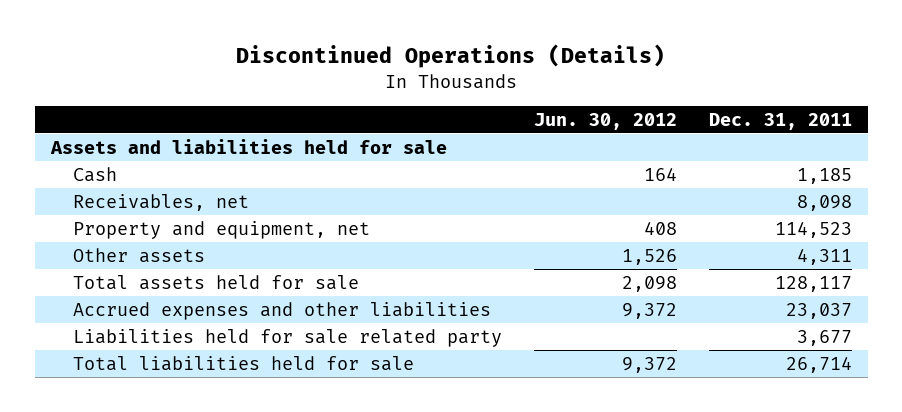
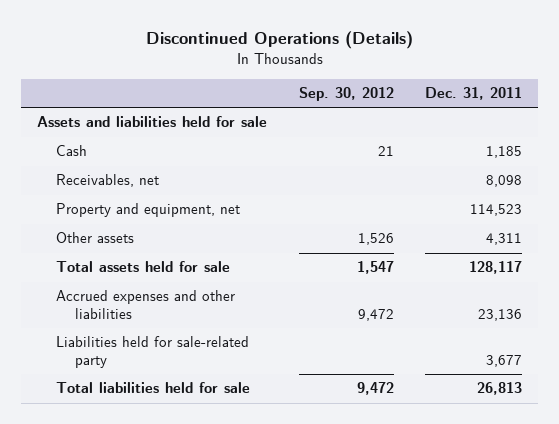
[534,112,678,130] Jun. 30, 2012 -> none
none -> [298,87,394,102] Sep. 30, 2012
[785,302,852,319] 23,037 -> [478,309,523,322] 23,136
[73,328,503,347] Liabilities held for sale related party -> [55,336,249,369] Liabilities held for sale-related party
[785,356,852,373] 26,714 -> [477,382,523,396] 26,813

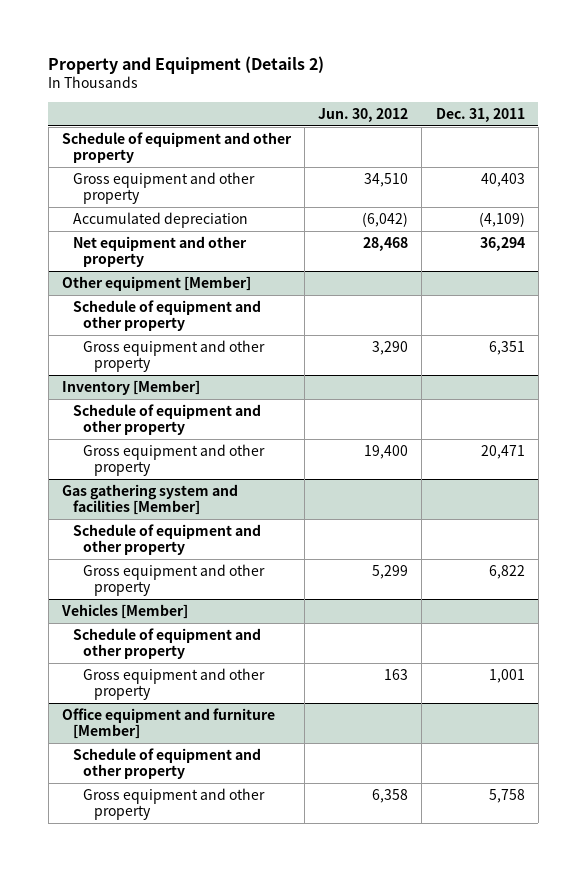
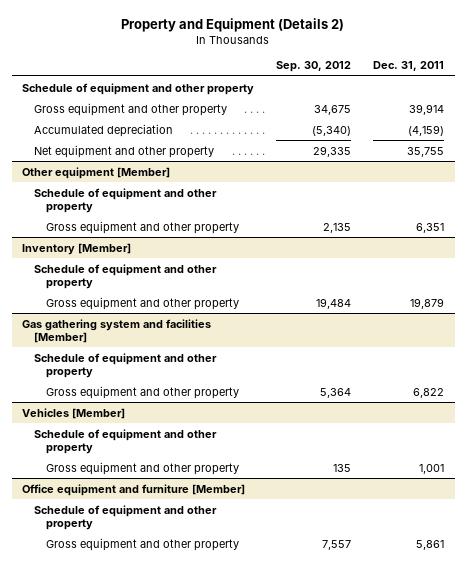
[318,108,409,123] Jun. 30, 2012 -> none
none -> [276,61,352,73] Sep. 30, 2012
[480,172,525,187] 40,403 -> [408,103,444,115] 39,914
[478,211,525,227] (4,109) -> [407,124,444,136] (4,159)
[479,236,525,251] 36,294 -> [406,146,444,157] 35,755
[480,444,525,459] 20,471 -> [409,297,444,309] 19,879
[488,788,525,803] 5,758 -> [415,539,444,550] 5,861

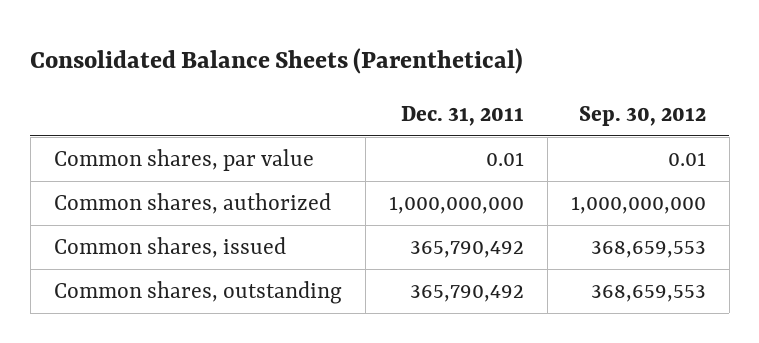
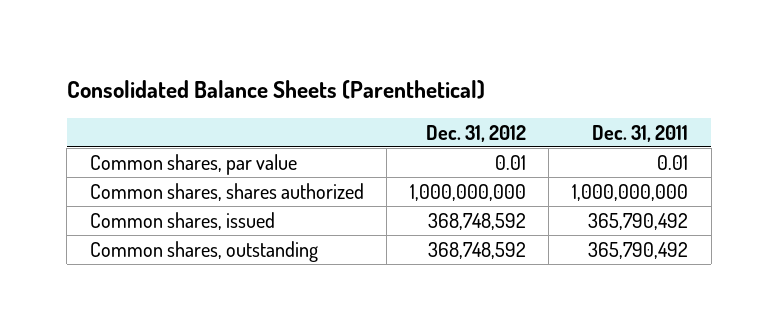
[578,105,706,126] Sep. 30, 2012 -> none
none -> [425,124,526,142] Dec. 31, 2012
[53,192,331,214] Common shares, authorized -> [89,182,364,201] Common shares, shares authorized

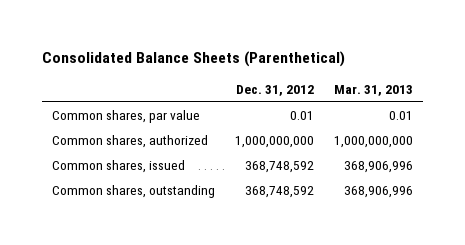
[591,124,688,142] Dec. 31, 2011 -> none
none -> [333,84,413,96] Mar. 31, 2013
[89,182,364,201] Common shares, shares authorized -> [52,135,209,149] Common shares, authorized

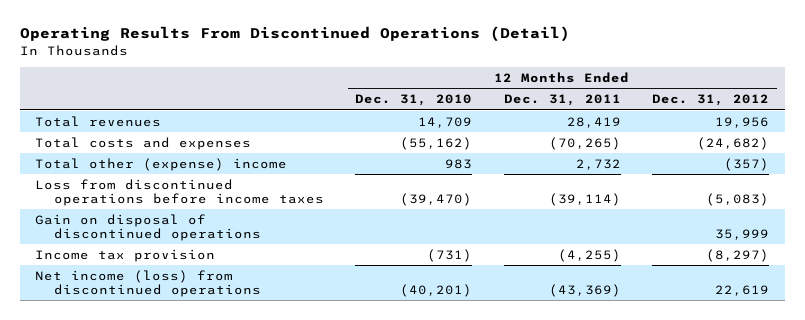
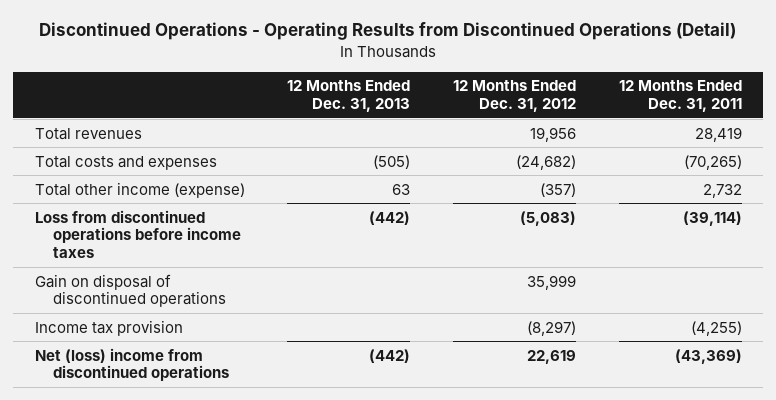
[19,26,570,43] Operating Results From Discontinued Operations (Detail) -> [39,22,737,41] Discontinued Operations - Operating Results from Discontinued Operations (Detail)
[355,94,473,107] Dec. 31, 2010 -> none
none -> [287,80,411,112] 12 Months Ended Dec. 31, 2013
[35,157,288,171] Total other (expense) income -> [34,181,245,198] Total other income (expense)
[35,269,261,298] Net income (loss) from discontinued operations -> [34,347,229,382] Net (loss) income from discontinued operations

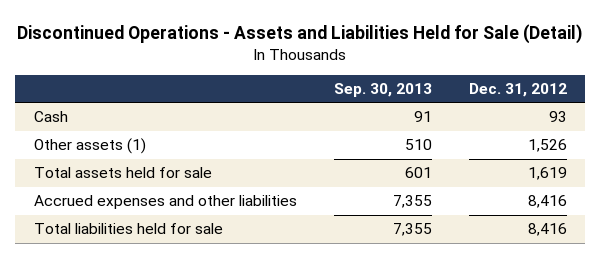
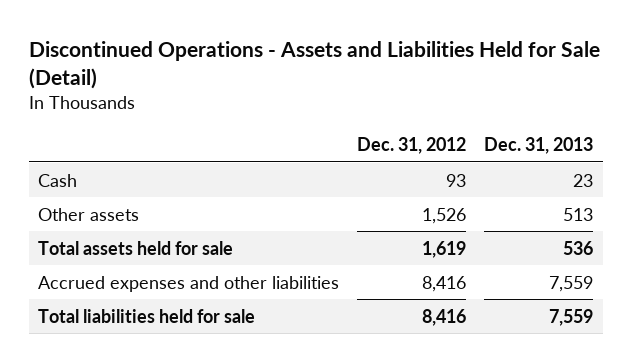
[333,83,432,98] Sep. 30, 2013 -> none
none -> [484,137,594,155] Dec. 31, 2013
[33,138,146,155] Other assets (1) -> [37,207,139,221] Other assets

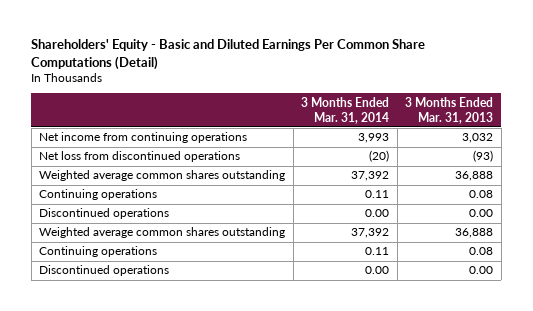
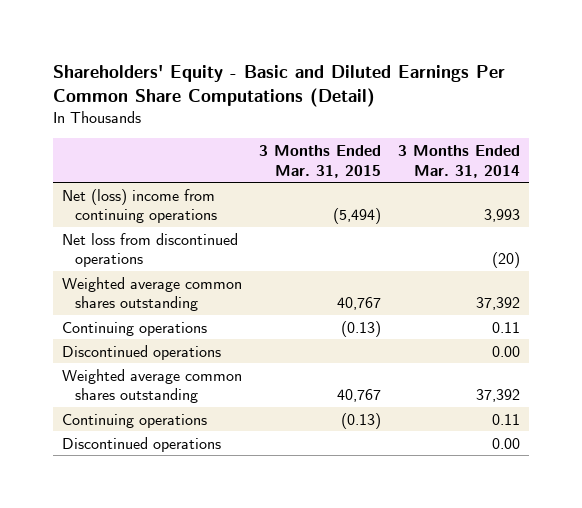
[405,96,494,124] 3 Months Ended Mar. 31, 2013 -> none
none -> [259,145,382,178] 3 Months Ended Mar. 31, 2015
[39,132,248,144] Net income from continuing operations -> [61,188,218,224] Net (loss) income from continuing operations

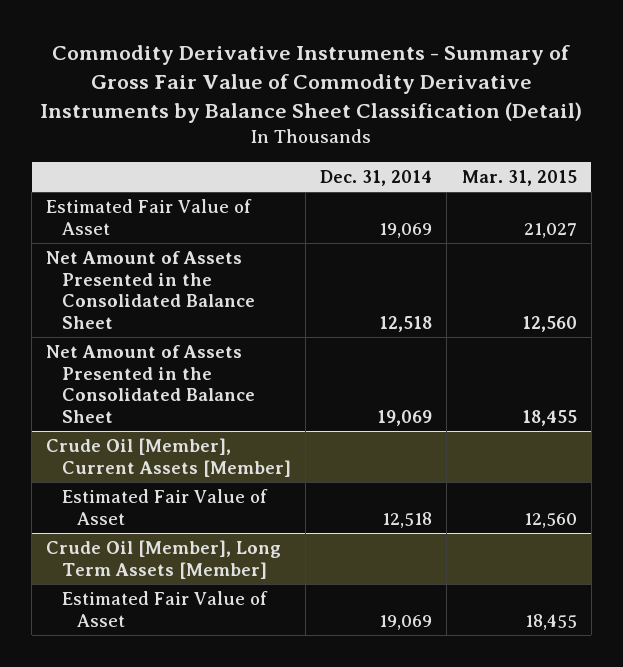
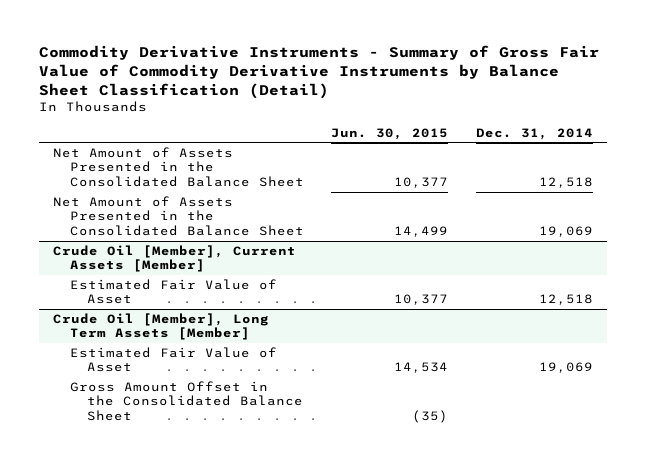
[461,170,577,187] Mar. 31, 2015 -> none
none -> [331,127,449,140] Jun. 30, 2015
[46,199,253,235] Estimated Fair Value of Asset -> none
none -> [69,380,303,422] Gross Amount Offset in the Consolidated Balance Sheet

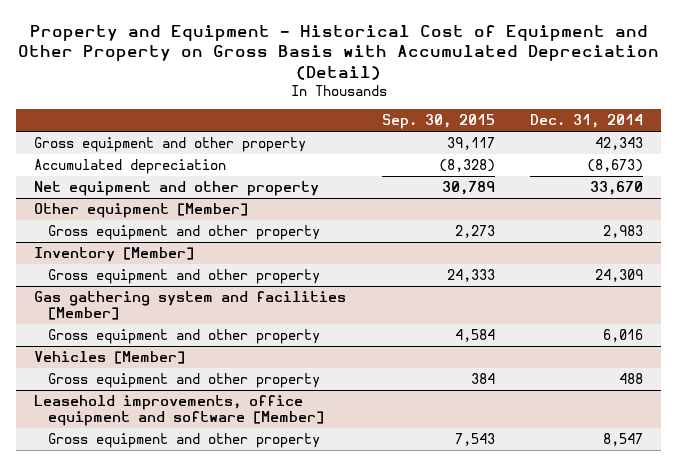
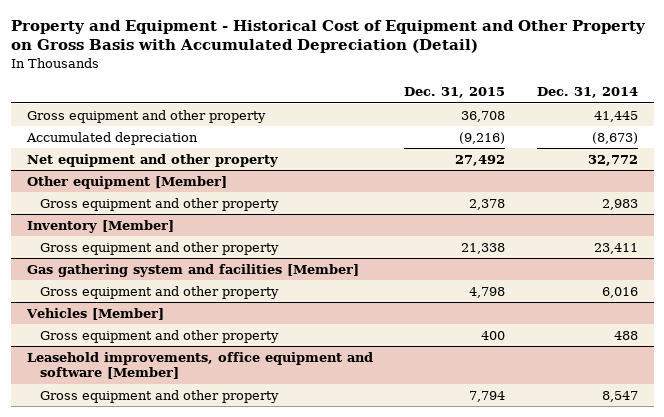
[381,114,495,130] Sep. 30, 2015 -> none
none -> [404,87,506,99] Dec. 31, 2015
[595,137,644,151] 42,343 -> [593,110,638,122] 41,445
[590,181,644,196] 33,670 -> [587,154,638,166] 32,772
[595,269,644,283] 24,309 -> [593,242,638,254] 23,411

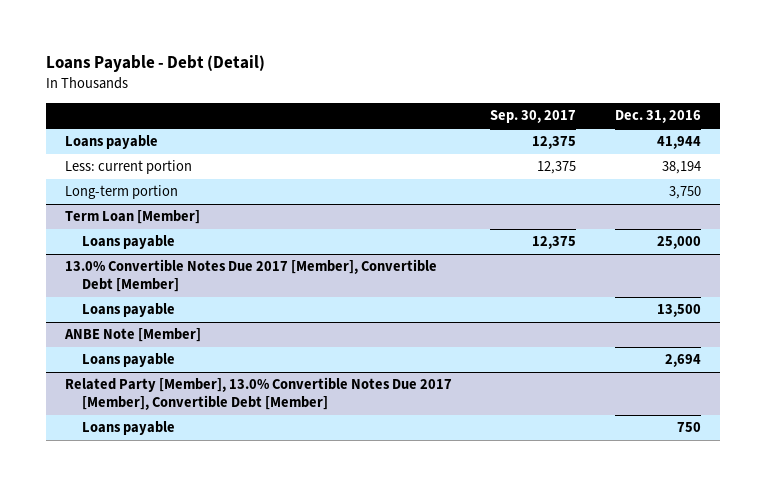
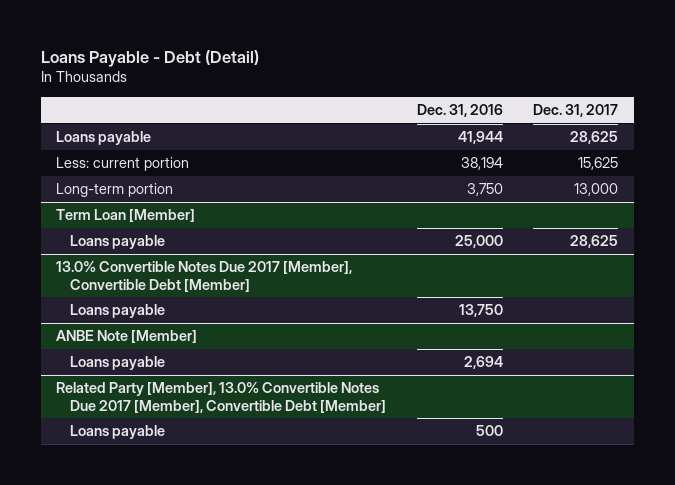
[490,110,577,124] Sep. 30, 2017 -> none
none -> [533,103,619,117] Dec. 31, 2017
[656,304,701,318] 13,500 -> [458,304,503,318] 13,750
[676,422,701,433] 750 -> [475,425,503,437] 500

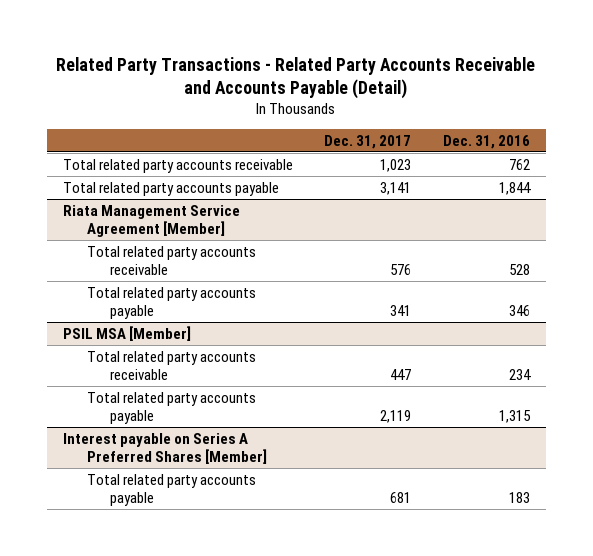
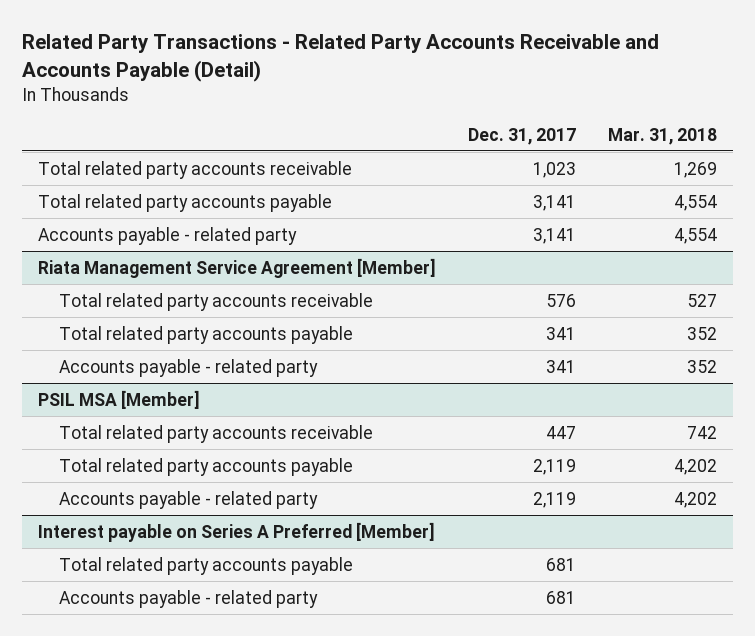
[442,134,530,149] Dec. 31, 2016 -> none
none -> [608,127,718,145] Mar. 31, 2018
none -> [37,226,297,245] Accounts payable - related party
none -> [58,358,318,377] Accounts payable - related party
none -> [58,490,318,509] Accounts payable - related party
[62,432,267,465] Interest payable on Series A Preferred Shares [Member] -> [37,521,435,542] Interest payable on Series A Preferred [Member]
none -> [58,589,318,608] Accounts payable - related party

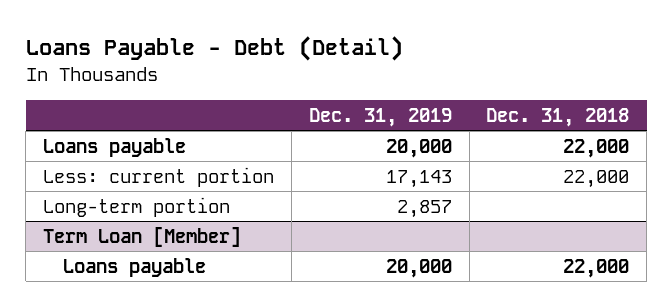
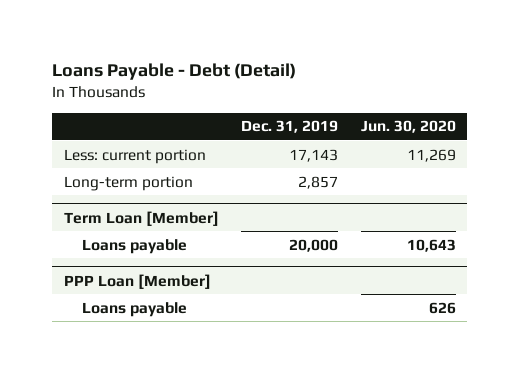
[486,107,630,127] Dec. 31, 2018 -> none
none -> [360,120,456,134] Jun. 30, 2020
[42,137,186,157] Loans payable -> none
none -> [63,273,211,289] PPP Loan [Member]
none -> [82,301,188,317] Loans payable

